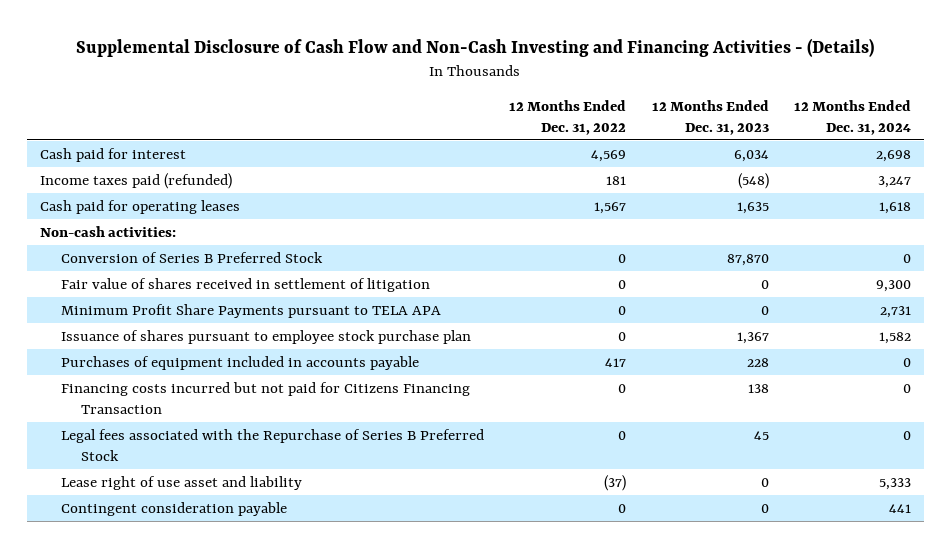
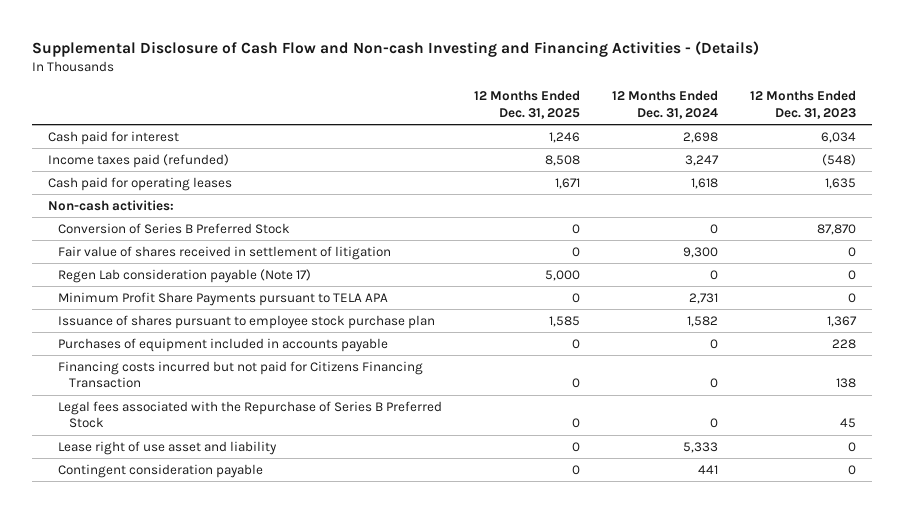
[76,38,875,58] Supplemental Disclosure of Cash Flow and Non-Cash Investing and Financing Activities - (Details) -> [32,41,760,58] Supplemental Disclosure of Cash Flow and Non-cash Investing and Financing Activities - (Details)
[509,99,627,135] 12 Months Ended Dec. 31, 2022 -> none
none -> [474,90,581,120] 12 Months Ended Dec. 31, 2025
none -> [58,268,312,283] Regen Lab consideration payable (Note 17)

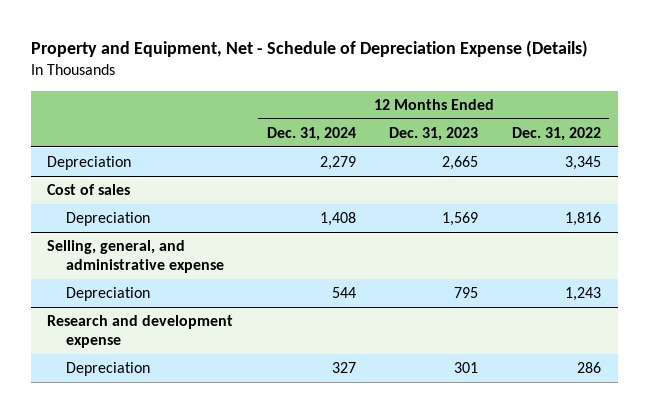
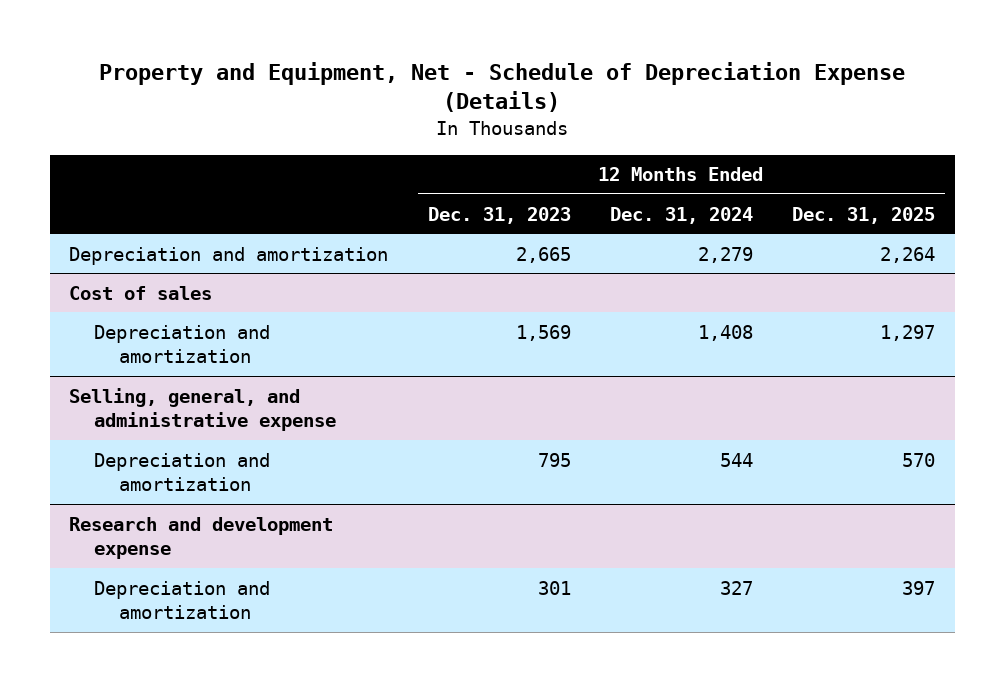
[511,126,601,141] Dec. 31, 2022 -> none
none -> [792,206,936,224] Dec. 31, 2025
[47,156,132,171] Depreciation -> [69,246,389,265] Depreciation and amortization
[66,212,151,227] Depreciation -> [94,324,271,364] Depreciation and amortization
[66,287,151,302] Depreciation -> [94,452,271,492] Depreciation and amortization
[66,362,151,377] Depreciation -> [94,580,271,620] Depreciation and amortization

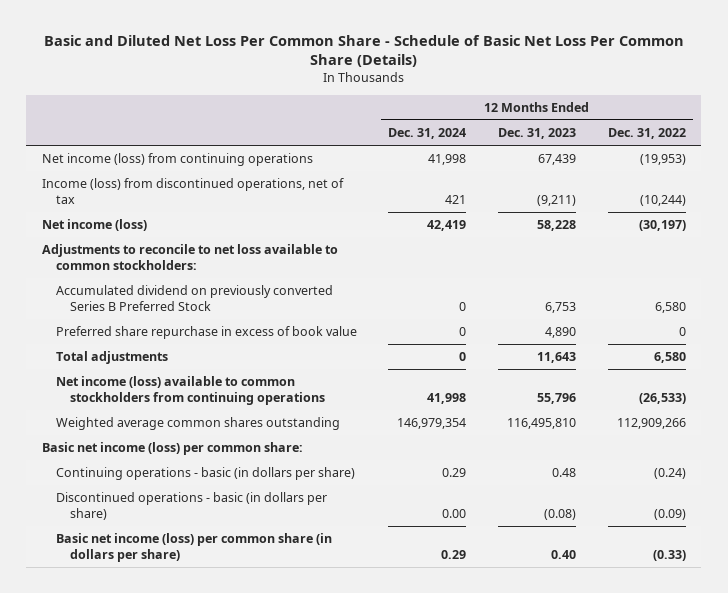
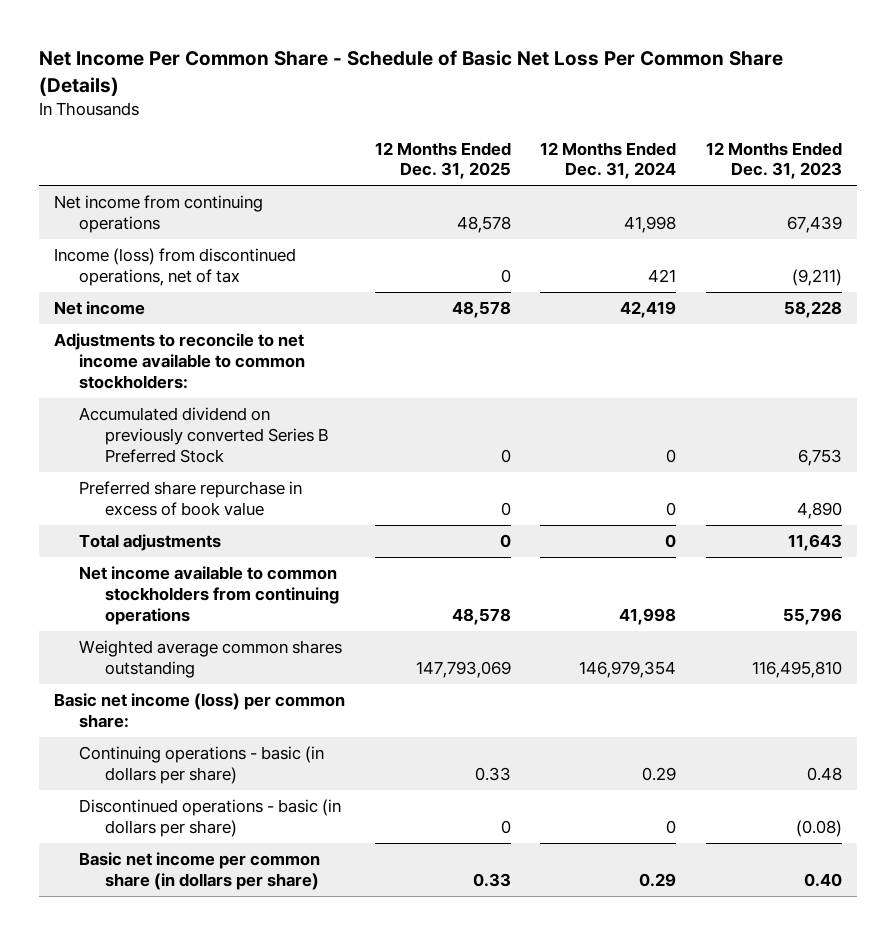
[43,34,684,68] Basic and Diluted Net Loss Per Common Share - Schedule of Basic Net Loss Per Common Share (Details) -> [38,50,783,97] Net Income Per Common Share - Schedule of Basic Net Loss Per Common Share (Details)
[607,127,686,139] Dec. 31, 2022 -> none
none -> [374,141,511,180] 12 Months Ended Dec. 31, 2025
[42,153,314,167] Net income (loss) from continuing operations -> [53,195,263,233] Net income from continuing operations
[42,219,148,232] Net income (loss) -> [53,301,145,316] Net income
[42,244,339,270] Adjustments to reconcile to net loss available to common stockholders: -> [53,333,306,389] Adjustments to reconcile to net income available to common stockholders:
[55,376,325,405] Net income (loss) available to common stockholders from continuing operations -> [79,566,339,625] Net income available to common stockholders from continuing operations
[442,508,467,518] 0.00 -> [666,819,677,834] 0
[55,533,332,562] Basic net income (loss) per common share (in dollars per share) -> [79,852,321,890] Basic net income per common share (in dollars per share)

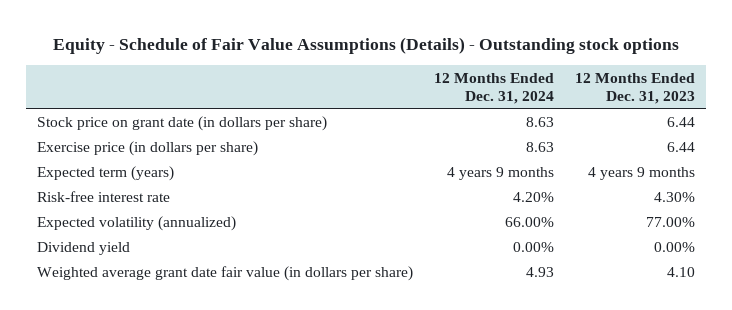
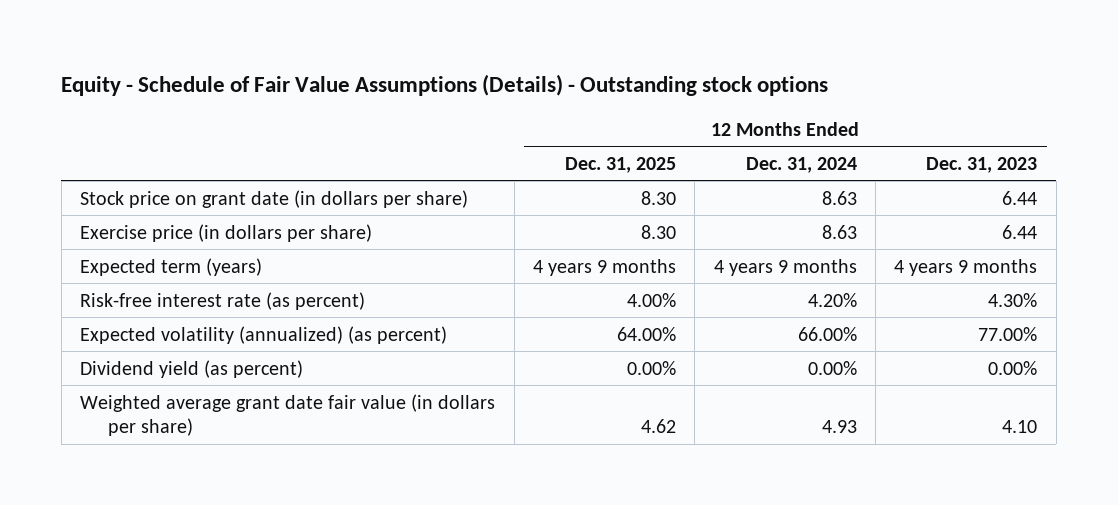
none -> [564,156,676,173] Dec. 31, 2025
[36,190,170,202] Risk-free interest rate -> [80,291,366,310] Risk-free interest rate (as percent)
[36,215,236,231] Expected volatility (annualized) -> [80,325,448,344] Expected volatility (annualized) (as percent)
[36,241,130,255] Dividend yield -> [80,359,304,378] Dividend yield (as percent)

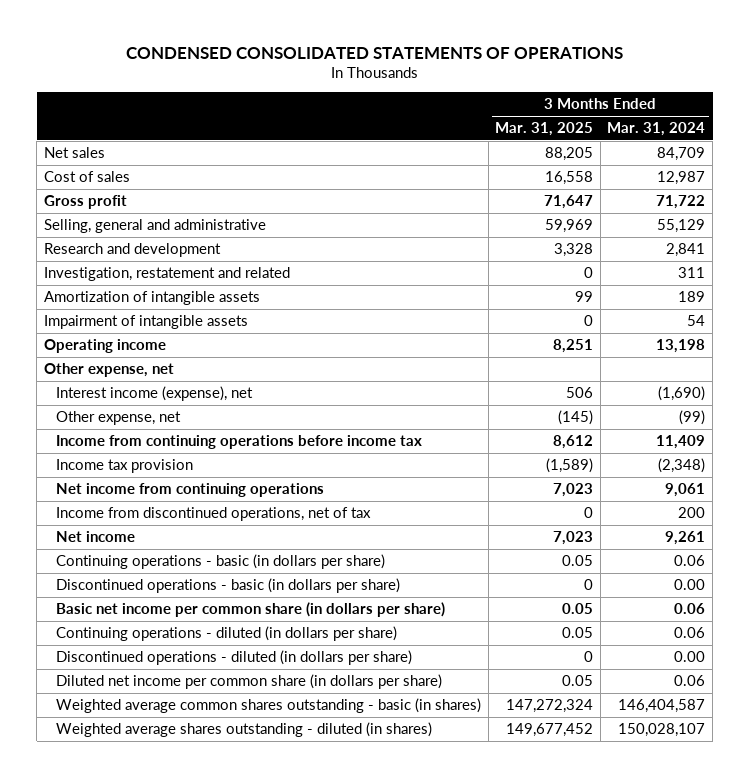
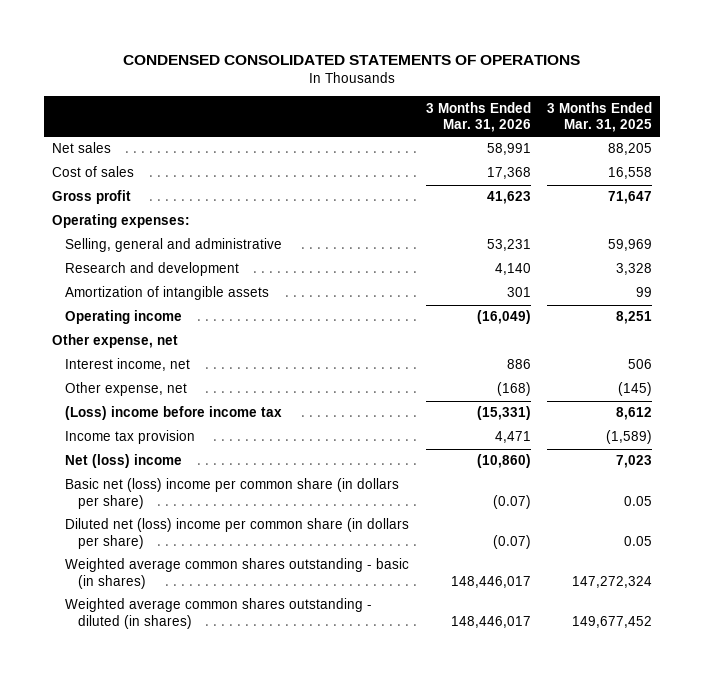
[607,122,706,137] Mar. 31, 2024 -> none
none -> [425,101,531,133] 3 Months Ended Mar. 31, 2026
none -> [52,214,191,229] Operating expenses:
[43,266,290,281] Investigation, restatement and related -> none
[43,314,248,329] Impairment of intangible assets -> none
[55,385,253,401] Interest income (expense), net -> [65,358,191,372] Interest income, net
[55,434,422,449] Income from continuing operations before income tax -> [65,406,283,421] (Loss) income before income tax
[55,482,324,497] Net income from continuing operations -> none
[55,506,371,521] Income from discontinued operations, net of tax -> none
[55,553,385,569] Continuing operations - basic (in dollars per share) -> none
[55,577,400,593] Discontinued operations - basic (in dollars per share) -> none
[55,625,397,641] Continuing operations - diluted (in dollars per share) -> none
[55,649,412,665] Discontinued operations - diluted (in dollars per share) -> none
[55,530,135,542] Net income -> [65,454,183,469] Net (loss) income
[55,601,445,617] Basic net income per common share (in dollars per share) -> [65,478,400,509] Basic net (loss) income per common share (in dollars per share)
[55,673,442,689] Diluted net income per common share (in dollars per share) -> [65,518,410,549] Diluted net (loss) income per common share (in dollars per share)
[55,721,432,737] Weighted average shares outstanding - diluted (in shares) -> [65,598,373,629] Weighted average common shares outstanding - diluted (in shares)

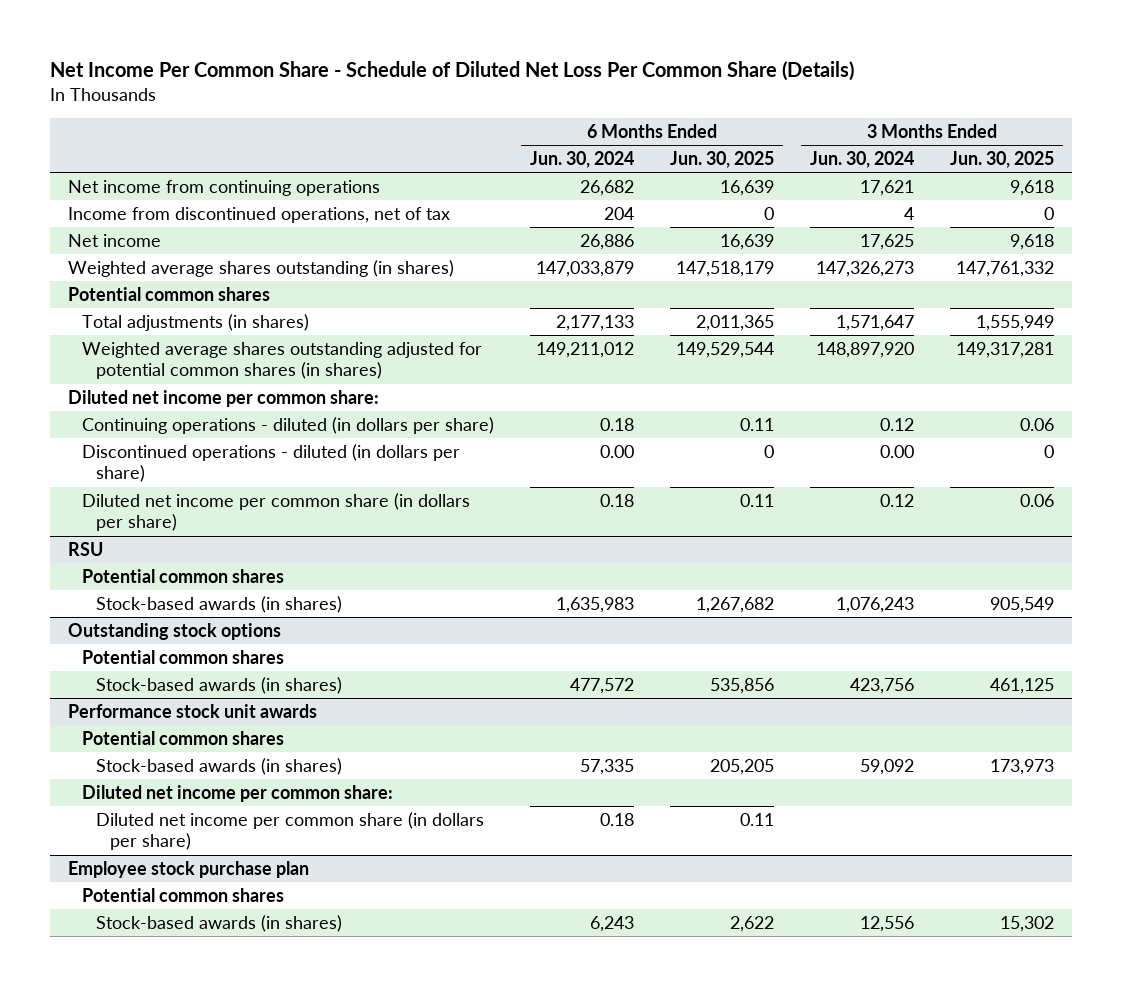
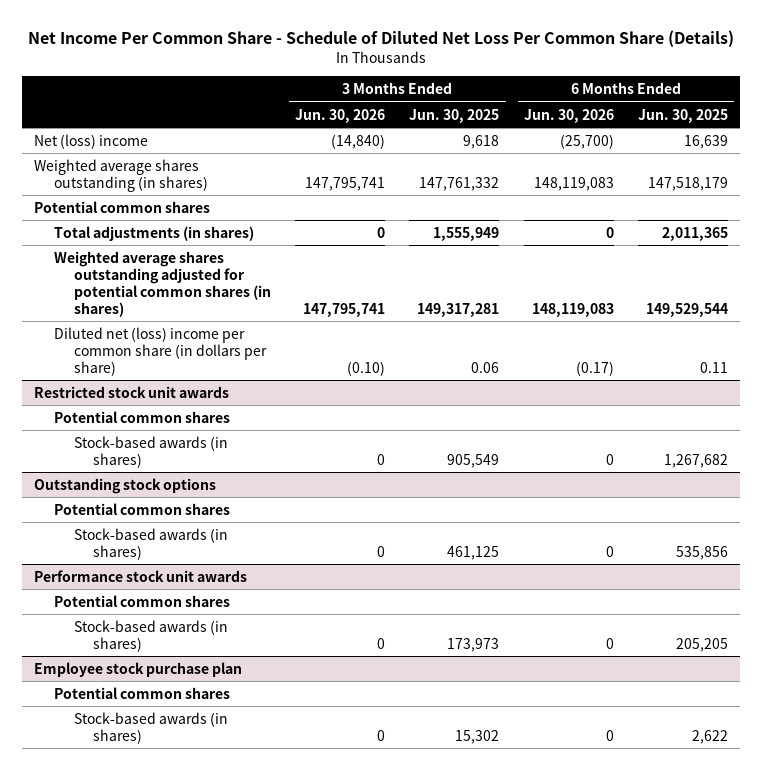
[530,151,635,169] Jun. 30, 2024 -> none
[810,151,915,169] Jun. 30, 2024 -> none
none -> [295,108,386,123] Jun. 30, 2026
none -> [523,108,614,123] Jun. 30, 2026
[68,179,381,196] Net income from continuing operations -> none
[68,206,451,223] Income from discontinued operations, net of tax -> none
[68,233,162,247] Net income -> [34,133,149,149] Net (loss) income
[68,389,380,407] Diluted net income per common share: -> none
[82,416,495,434] Continuing operations - diluted (in dollars per share) -> none
[82,443,461,483] Discontinued operations - diluted (in dollars per share) -> none
[82,492,471,532] Diluted net income per common share (in dollars per share) -> [53,326,267,376] Diluted net (loss) income per common share (in dollars per share)
[68,541,104,556] RSU -> [34,385,230,398] Restricted stock unit awards
[82,784,394,802] Diluted net income per common share: -> none
[95,811,484,851] Diluted net income per common share (in dollars per share) -> none

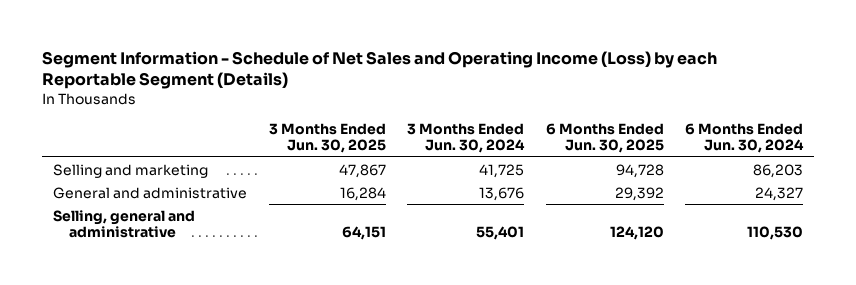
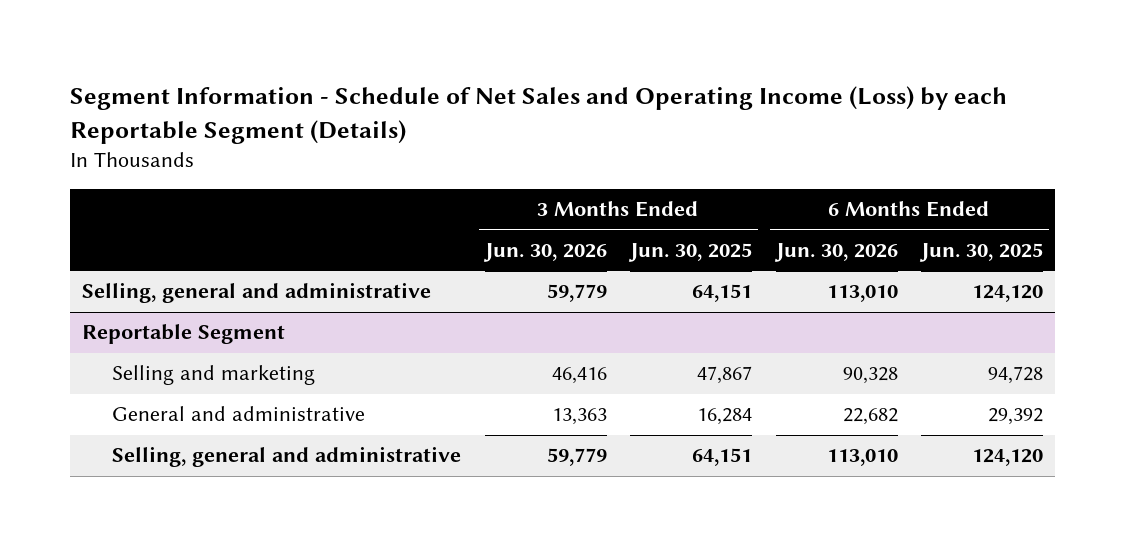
[407,122,526,154] 3 Months Ended Jun. 30, 2024 -> none
[685,122,805,154] 6 Months Ended Jun. 30, 2024 -> none
none -> [482,243,607,263] Jun. 30, 2026
none -> [773,243,898,263] Jun. 30, 2026
none -> [81,282,431,304] Selling, general and administrative
none -> [81,324,285,345] Reportable Segment

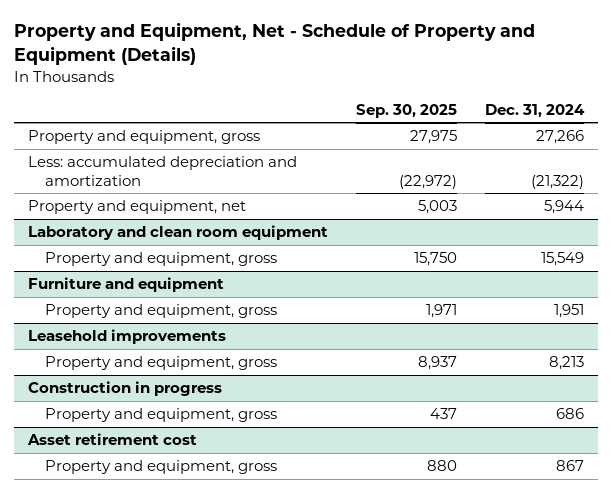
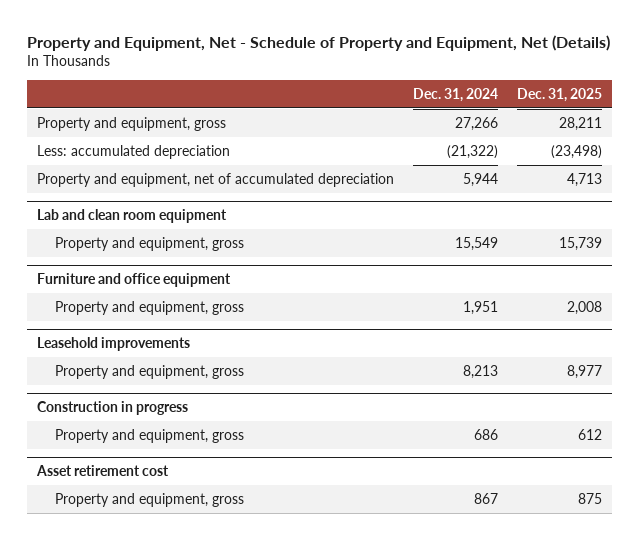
[13,22,535,65] Property and Equipment, Net - Schedule of Property and Equipment (Details) -> [27,35,611,52] Property and Equipment, Net - Schedule of Property and Equipment, Net (Details)
[356,103,458,118] Sep. 30, 2025 -> none
none -> [517,87,603,102] Dec. 31, 2025
[27,156,297,186] Less: accumulated depreciation and amortization -> [36,144,230,159] Less: accumulated depreciation
[27,200,246,215] Property and equipment, net -> [36,172,394,187] Property and equipment, net of accumulated depreciation
[27,225,328,241] Laboratory and clean room equipment -> [36,209,227,224] Lab and clean room equipment
[27,277,224,293] Furniture and equipment -> [36,273,231,288] Furniture and office equipment

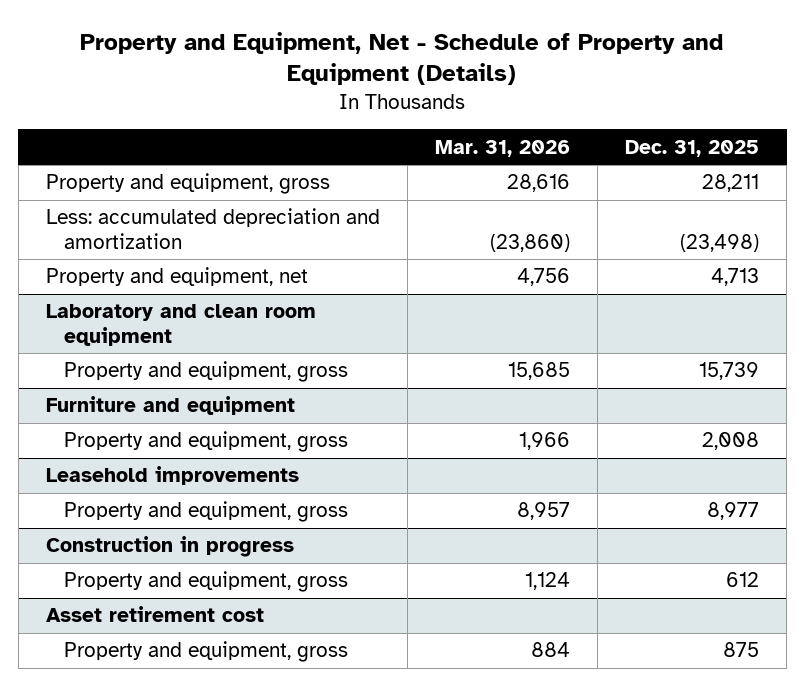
[27,35,611,52] Property and Equipment, Net - Schedule of Property and Equipment, Net (Details) -> [80,31,724,86] Property and Equipment, Net - Schedule of Property and Equipment (Details)
[412,87,498,102] Dec. 31, 2024 -> none
none -> [434,139,570,157] Mar. 31, 2026
[36,144,230,159] Less: accumulated depreciation -> [45,208,380,249] Less: accumulated depreciation and amortization
[36,172,394,187] Property and equipment, net of accumulated depreciation -> [45,267,308,287] Property and equipment, net
[36,209,227,224] Lab and clean room equipment -> [45,304,316,346] Laboratory and clean room equipment
[36,273,231,288] Furniture and office equipment -> [45,396,295,416] Furniture and equipment

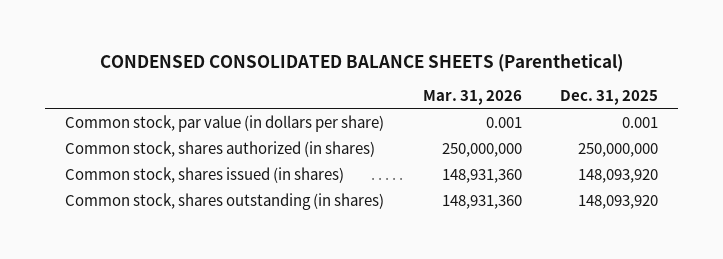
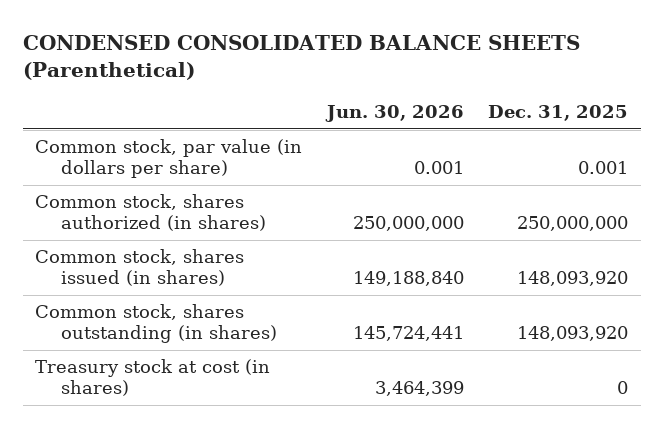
[422,90,522,106] Mar. 31, 2026 -> none
none -> [324,104,464,122] Jun. 30, 2026
none -> [34,359,270,397] Treasury stock at cost (in shares)

